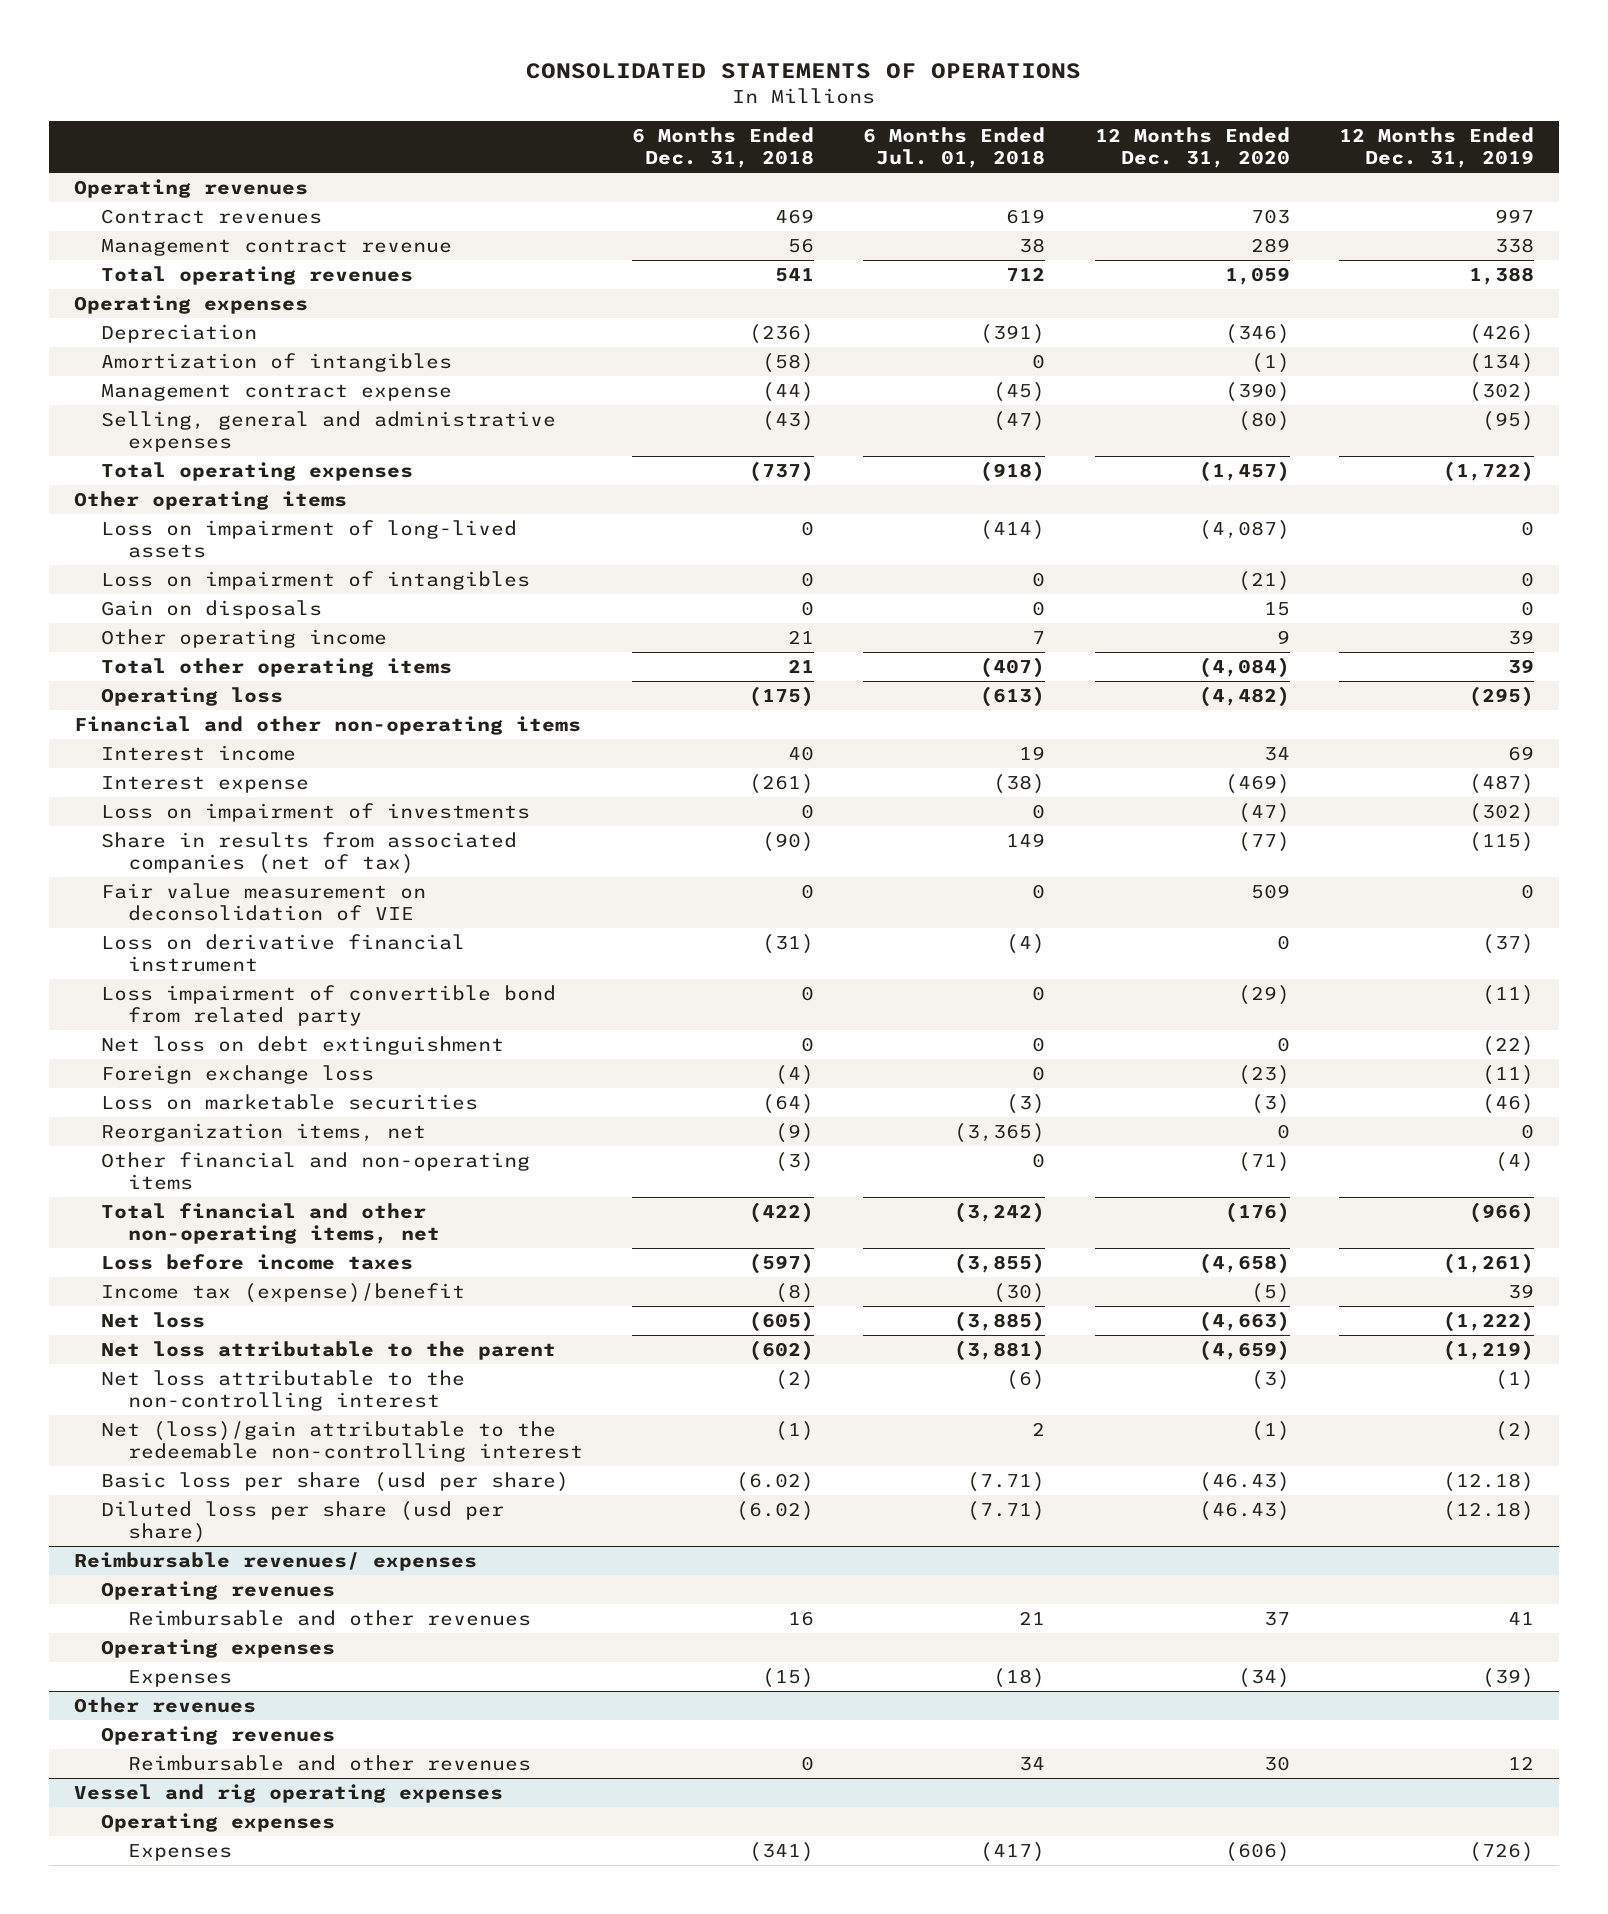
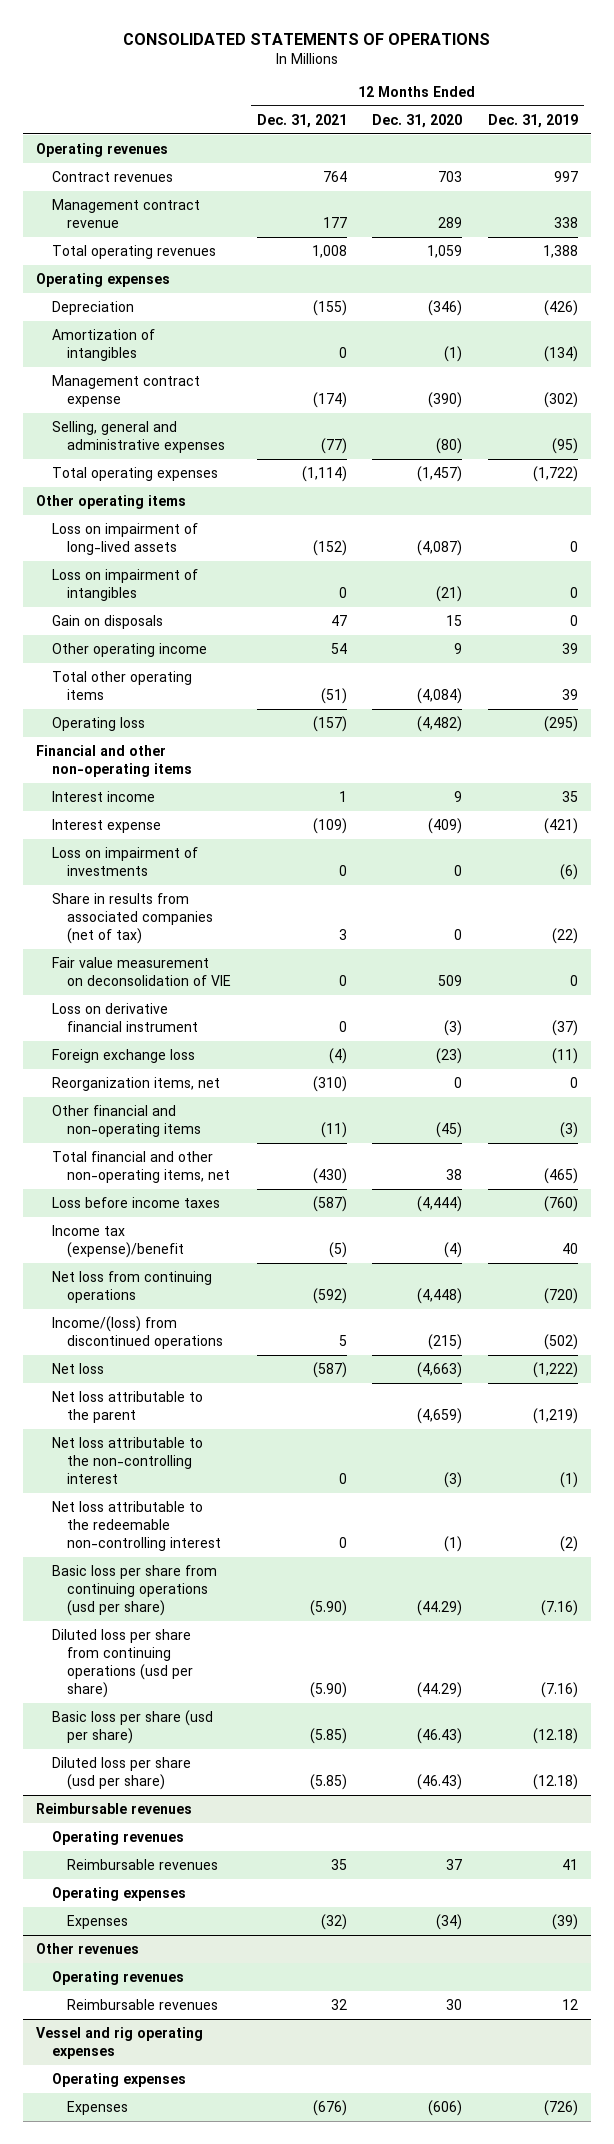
[631,126,814,169] 6 Months Ended Dec. 31, 2018 -> none
[863,126,1046,169] 6 Months Ended Jul. 01, 2018 -> none
none -> [256,113,347,128] Dec. 31, 2021
[1263,746,1290,761] 34 -> [454,791,463,803] 9
[1507,745,1534,761] 69 -> [561,791,578,803] 35
[1224,773,1290,794] (469) -> [428,818,463,835] (409)
[1468,773,1534,794] (487) -> [543,818,578,835] (421)
[1237,802,1290,823] (47) -> [454,864,463,876] 0
[1468,802,1534,823] (302) -> [559,863,578,880] (6)
[1237,831,1290,852] (77) -> [454,928,463,940] 0
[1468,831,1534,852] (115) -> [551,927,578,944] (22)
[100,984,556,1027] Loss impairment of convertible bond from related party -> none
[100,1035,504,1055] Net loss on debt extinguishment -> none
[1276,934,1290,950] 0 -> [444,1019,463,1036] (3)
[100,1093,478,1110] Loss on marketable securities -> none
[1237,1151,1290,1172] (71) -> [436,1121,463,1138] (45)
[1494,1151,1534,1172] (4) -> [559,1121,578,1138] (3)
[1224,1201,1290,1223] (176) -> [446,1168,463,1180] 38
[1468,1201,1534,1223] (966) -> [543,1167,578,1184] (465)
[1198,1252,1290,1274] (4,658) -> [417,1196,463,1213] (4,444)
[1442,1252,1534,1274] (1,261) -> [543,1196,578,1213] (760)
[1250,1282,1290,1303] (5) -> [444,1241,463,1258] (4)
[1507,1283,1534,1299] 39 -> [561,1242,578,1254] 40
none -> [51,1271,212,1303] Net loss from continuing operations
none -> [51,1316,224,1349] Income/(loss) from discontinued operations
[100,1420,583,1463] Net (loss)/gain attributable to the redeemable non-controlling interest -> [51,1501,222,1551] Net loss attributable to the redeemable non-controlling interest
none -> [51,1565,217,1616] Basic loss per share from continuing operations (usd per share)
none -> [51,1629,194,1698] Diluted loss per share from continuing operations (usd per share)
[74,1551,478,1571] Reimbursable revenues/ expenses -> [35,1803,192,1815] Reimbursable revenues
[127,1609,531,1626] Reimbursable and other revenues -> [67,1859,219,1871] Reimbursable revenues
[127,1754,531,1771] Reimbursable and other revenues -> [67,1999,219,2011] Reimbursable revenues

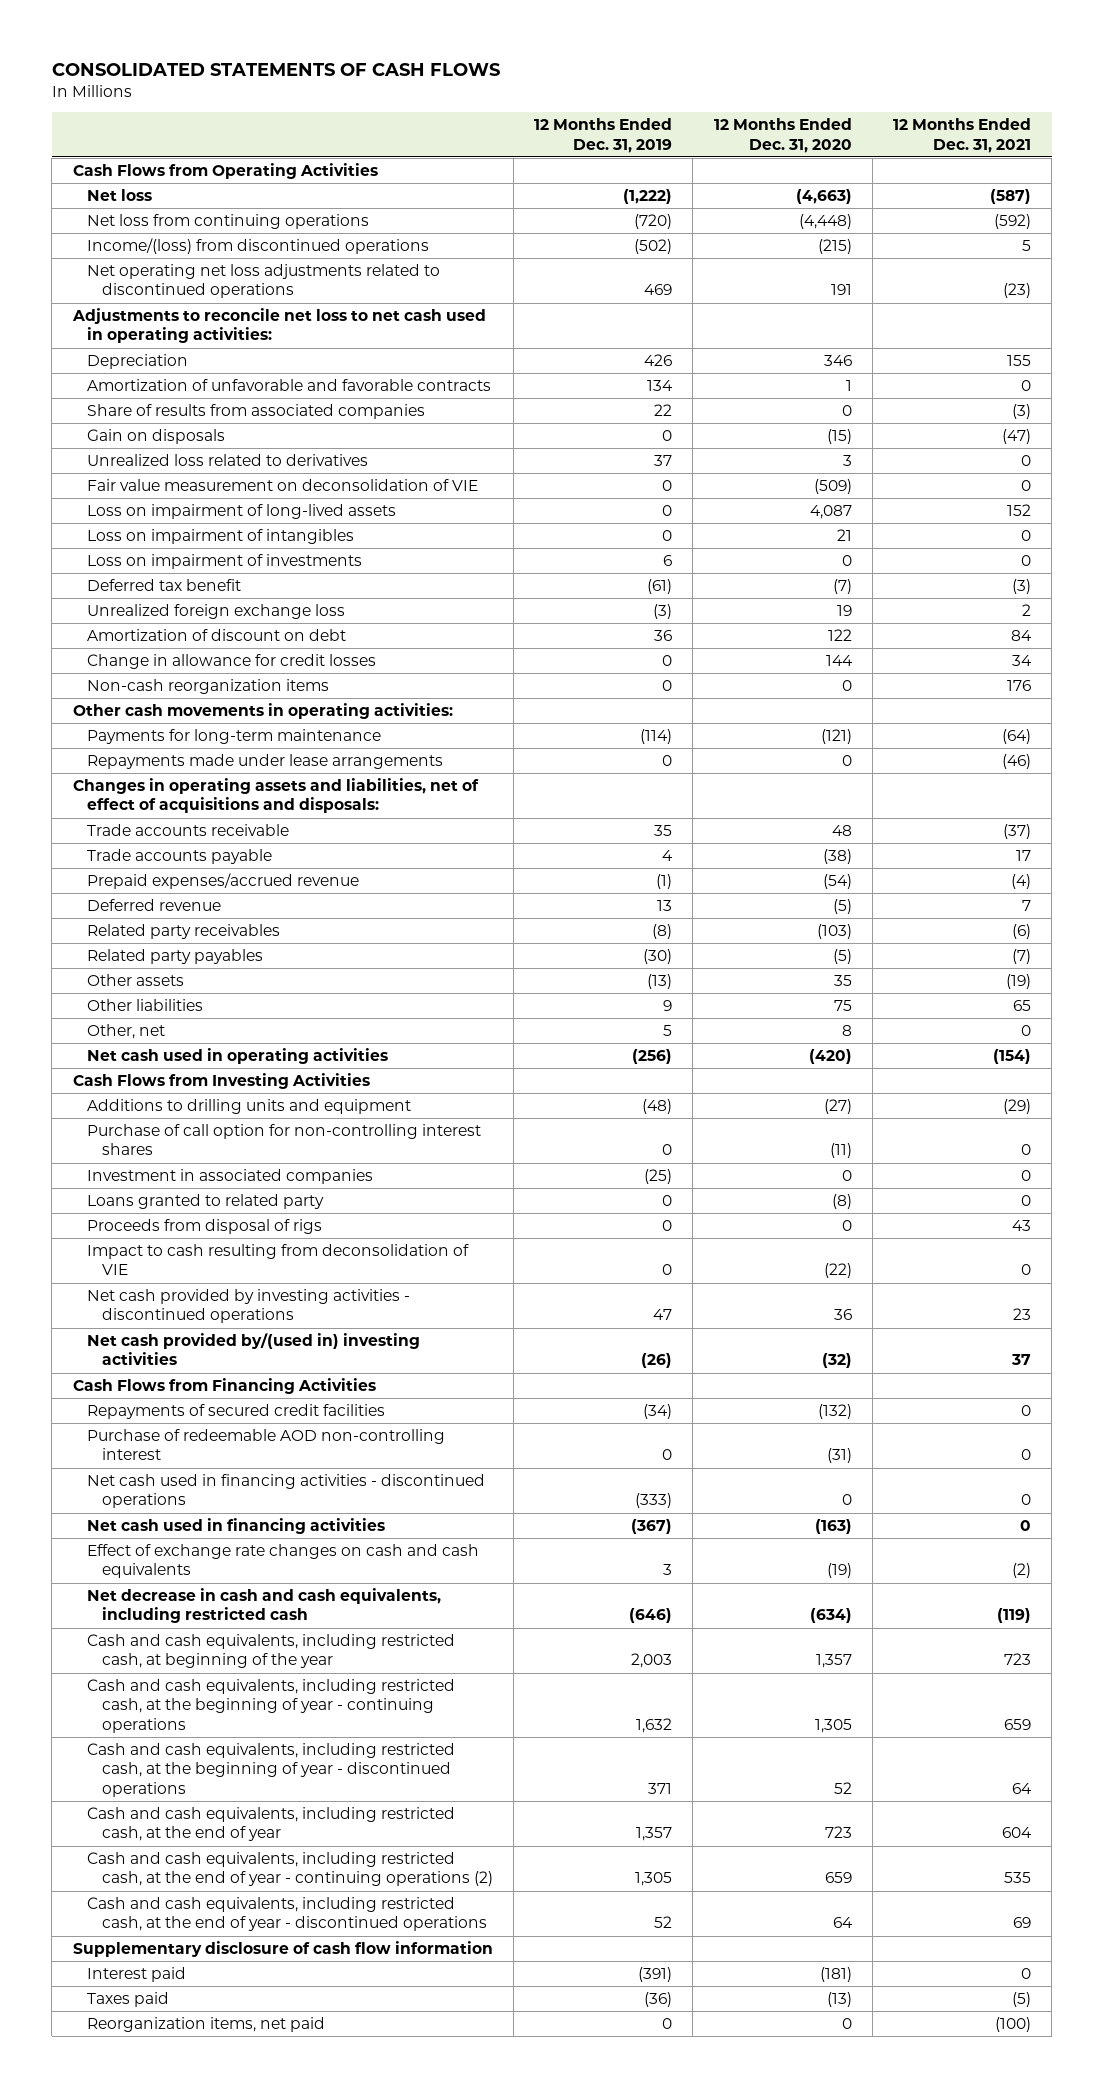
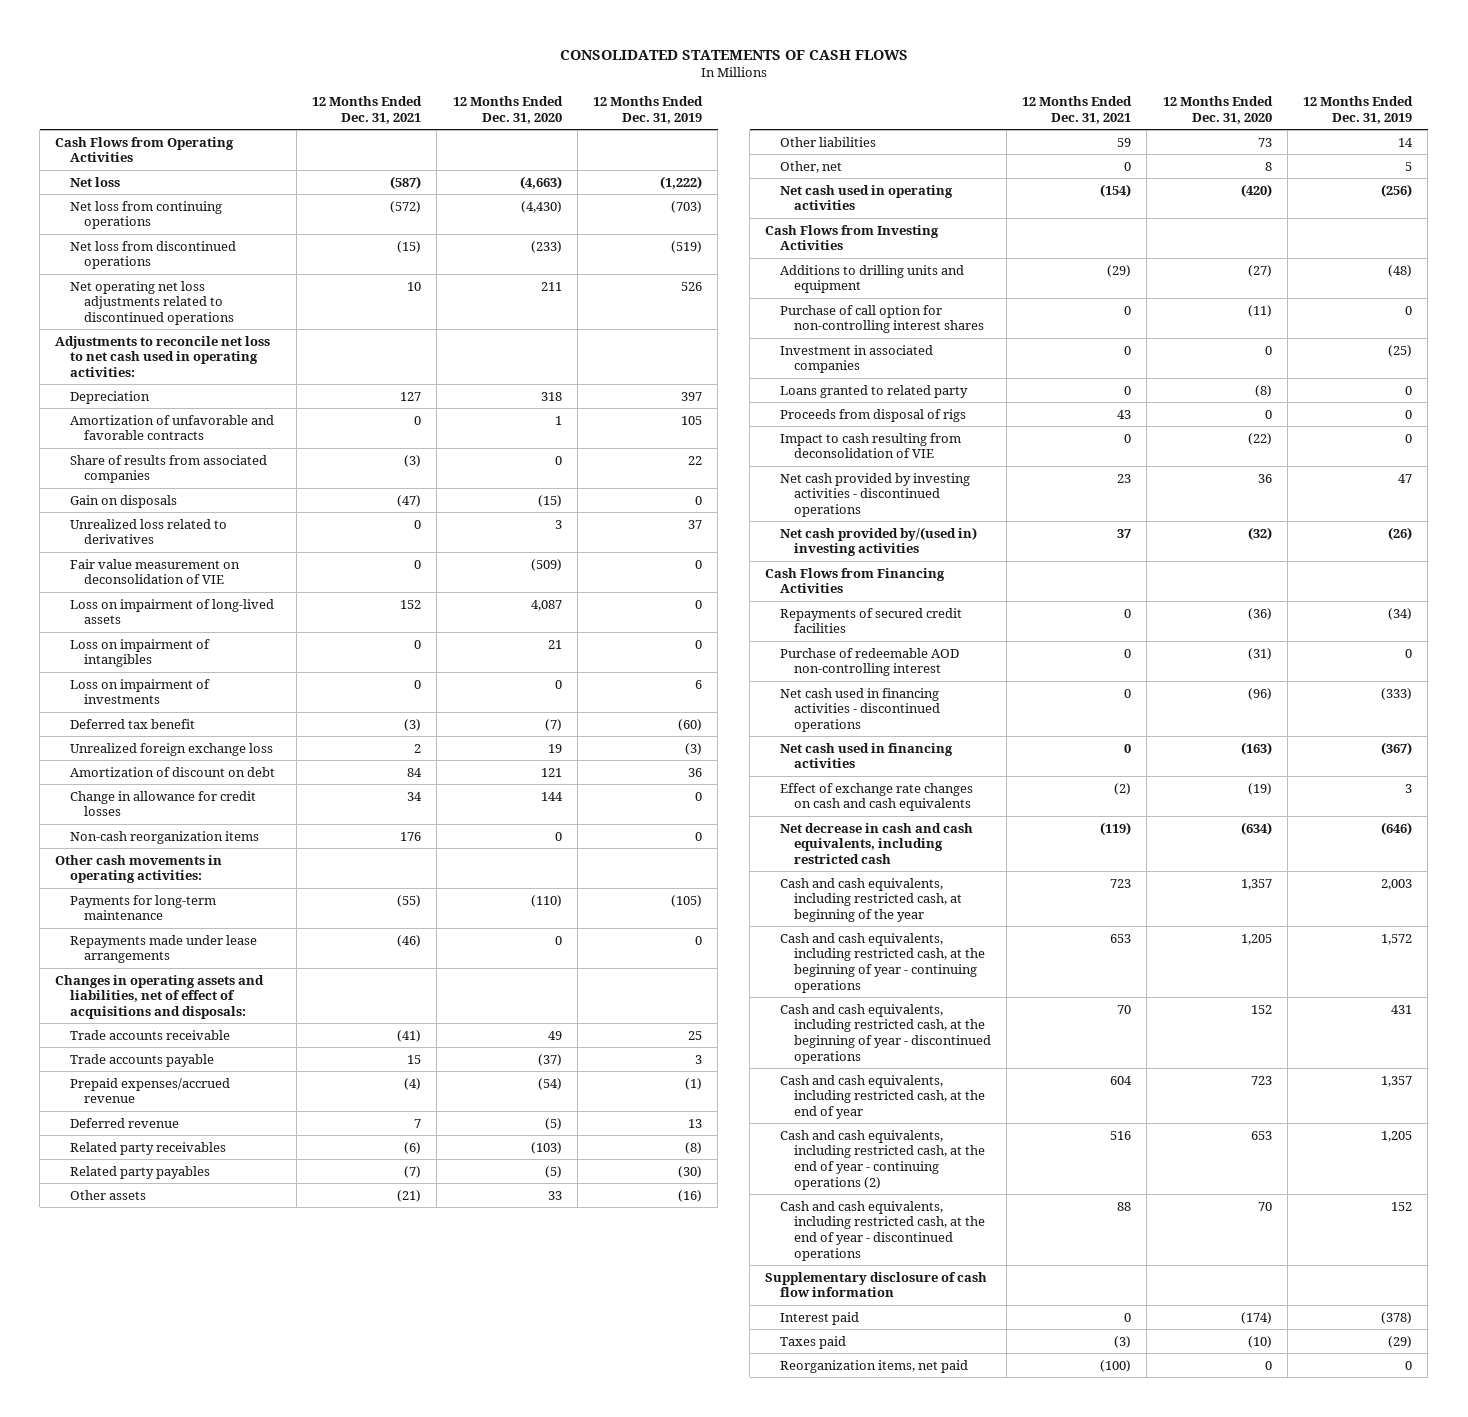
[634,213,673,229] (720) -> [671,200,703,213] (703)
[798,213,852,229] (4,448) -> [520,200,562,213] (4,430)
[994,213,1032,229] (592) -> [390,200,422,213] (572)
[87,237,430,254] Income/(loss) from discontinued operations -> [69,240,236,270] Net loss from discontinued operations
[634,238,673,254] (502) -> [671,240,703,253] (519)
[817,238,852,254] (215) -> [530,240,562,253] (233)
[1022,239,1032,251] 5 -> [397,240,422,253] (15)
[644,284,673,296] 469 -> [681,281,703,291] 526
[830,284,852,296] 191 -> [540,281,562,291] 211
[1003,283,1032,299] (23) -> [407,281,422,291] 10
[644,353,673,366] 426 -> [681,391,703,401] 397
[823,354,852,366] 346 -> [540,391,562,401] 318
[1007,354,1032,366] 155 -> [400,391,422,401] 127
[647,379,674,391] 134 -> [681,415,703,425] 105
[647,578,673,594] (61) -> [678,718,703,731] (60)
[827,628,852,641] 122 -> [540,767,562,777] 121
[640,728,673,744] (114) -> [671,894,703,907] (105)
[820,728,852,744] (121) -> [530,894,562,907] (110)
[1002,728,1032,744] (64) -> [397,894,422,907] (55)
[654,824,673,836] 35 -> [688,1030,703,1040] 25
[831,824,852,836] 48 -> [547,1030,562,1040] 49
[1003,823,1032,839] (37) -> [397,1029,422,1042] (41)
[662,849,674,861] 4 -> [695,1054,703,1064] 3
[822,848,852,864] (38) -> [537,1053,562,1066] (37)
[1016,849,1032,861] 17 -> [407,1054,422,1064] 15
[647,973,673,989] (13) -> [678,1189,703,1202] (16)
[833,974,852,986] 35 -> [547,1190,562,1200] 33
[1006,973,1032,989] (19) -> [397,1189,422,1202] (21)
[663,999,673,1011] 9 -> [1398,137,1414,147] 14
[833,999,852,1011] 75 -> [1257,137,1272,147] 73
[1013,999,1032,1011] 65 -> [1117,137,1132,147] 59
[817,1403,852,1419] (132) -> [1247,607,1272,620] (36)
[841,1494,852,1506] 0 -> [1247,687,1272,700] (96)
[636,1717,673,1733] 1,632 -> [1381,933,1413,945] 1,572
[814,1718,852,1733] 1,305 -> [1240,933,1272,945] 1,205
[1004,1718,1032,1730] 659 -> [1110,933,1132,943] 653
[648,1782,673,1794] 371 -> [1391,1004,1413,1014] 431
[833,1781,852,1794] 52 -> [1250,1004,1272,1014] 152
[1012,1782,1033,1794] 64 -> [1117,1004,1132,1014] 70
[635,1872,673,1887] 1,305 -> [1381,1130,1413,1142] 1,205
[824,1872,852,1884] 659 -> [1250,1130,1272,1140] 653
[1004,1872,1032,1884] 535 -> [1110,1130,1132,1140] 516
[654,1916,673,1929] 52 -> [1391,1201,1413,1211] 152
[832,1917,853,1929] 64 -> [1257,1201,1272,1211] 70
[1013,1917,1032,1929] 69 -> [1117,1201,1132,1211] 88
[638,1966,673,1982] (391) -> [1381,1311,1413,1324] (378)
[819,1966,852,1982] (181) -> [1240,1311,1272,1324] (174)
[644,1991,673,2007] (36) -> [1388,1335,1413,1348] (29)
[826,1991,852,2007] (13) -> [1247,1335,1272,1348] (10)
[1012,1991,1032,2007] (5) -> [1114,1335,1132,1348] (3)

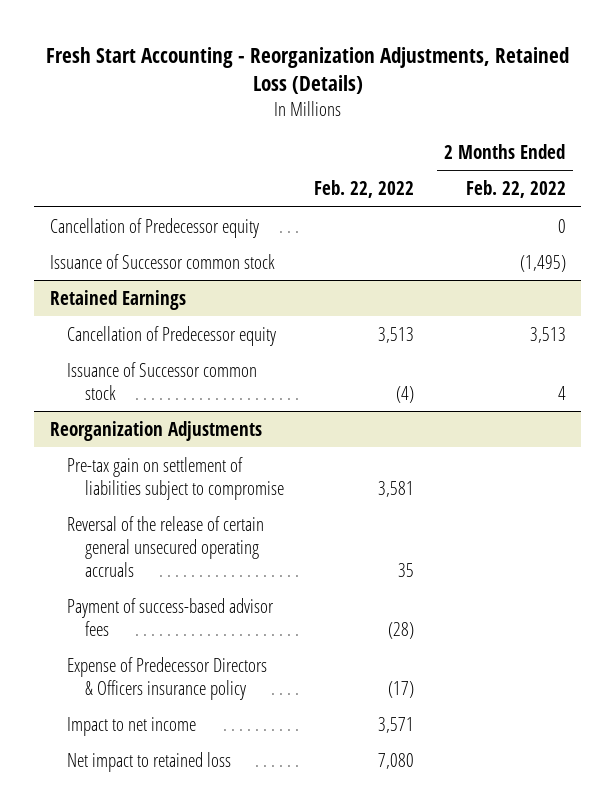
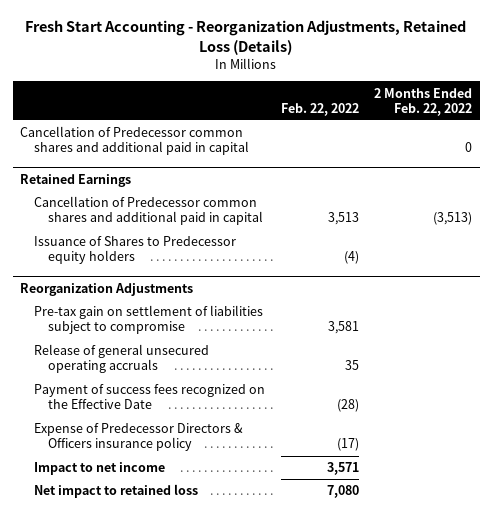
[49,253,275,269] Issuance of Successor common stock -> none
[49,217,259,238] Cancellation of Predecessor equity -> [20,126,250,156] Cancellation of Predecessor common shares and additional paid in capital
[67,361,258,400] Issuance of Successor common stock -> none
[67,325,277,346] Cancellation of Predecessor equity -> [34,196,263,226] Cancellation of Predecessor common shares and additional paid in capital
[529,326,566,343] 3,513 -> [433,212,473,226] (3,513)
none -> [34,236,237,265] Issuance of Shares to Predecessor equity holders
[67,515,265,577] Reversal of the release of certain general unsecured operating accruals -> [34,344,210,374] Release of general unsecured operating accruals
[67,597,275,636] Payment of success-based advisor fees -> [34,384,266,410] Payment of success fees recognized on the Effective Date

